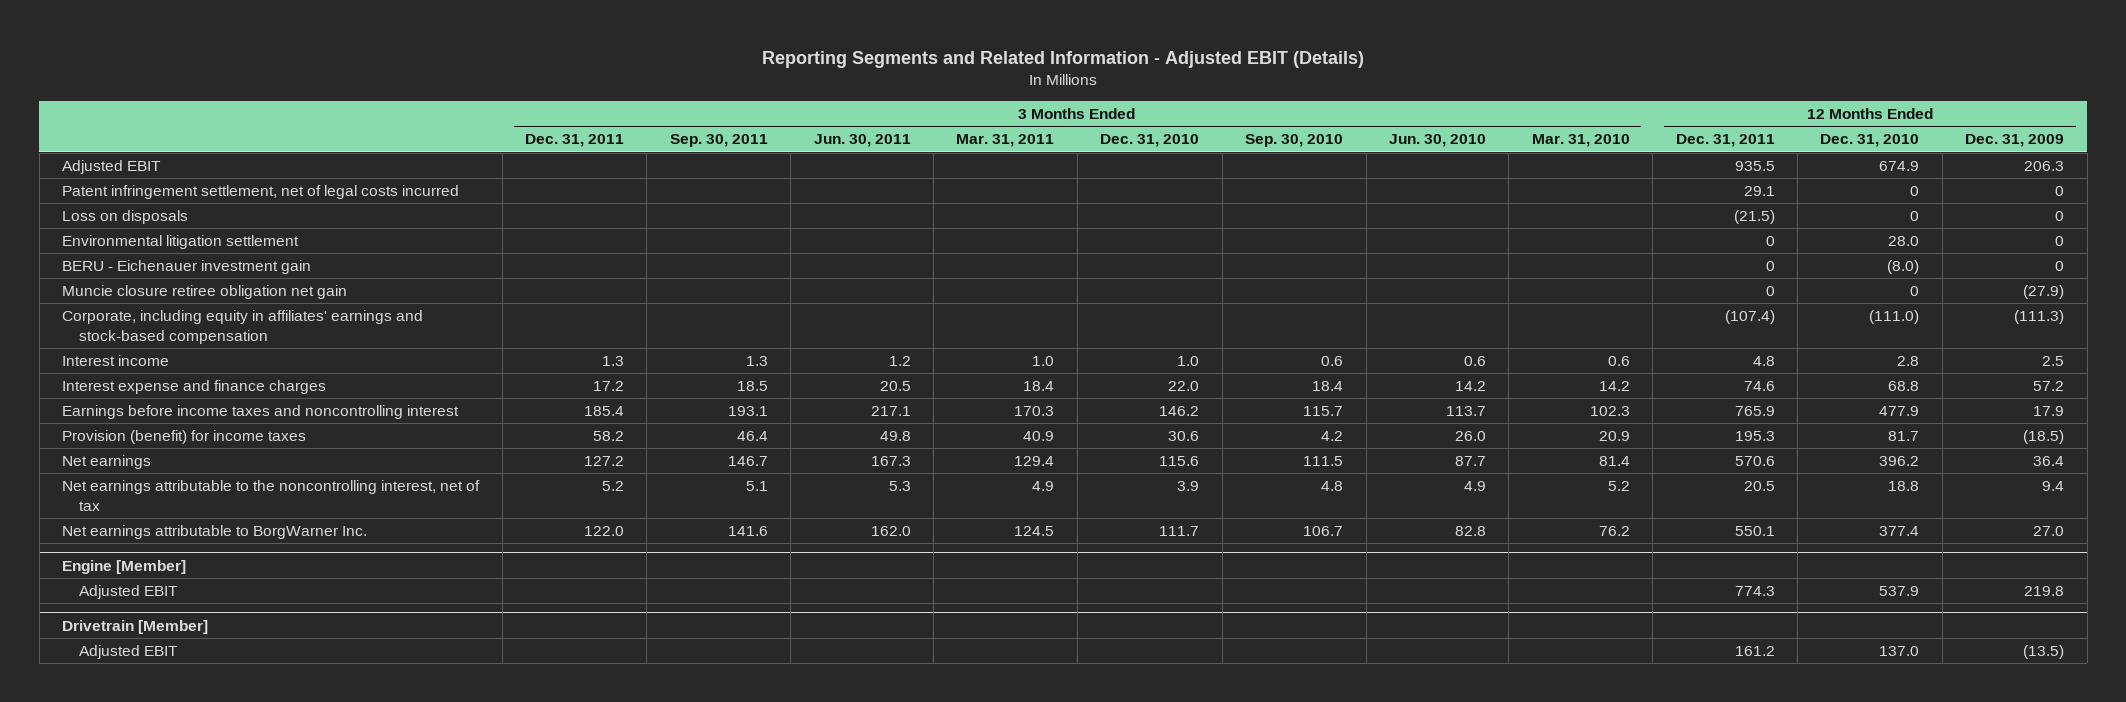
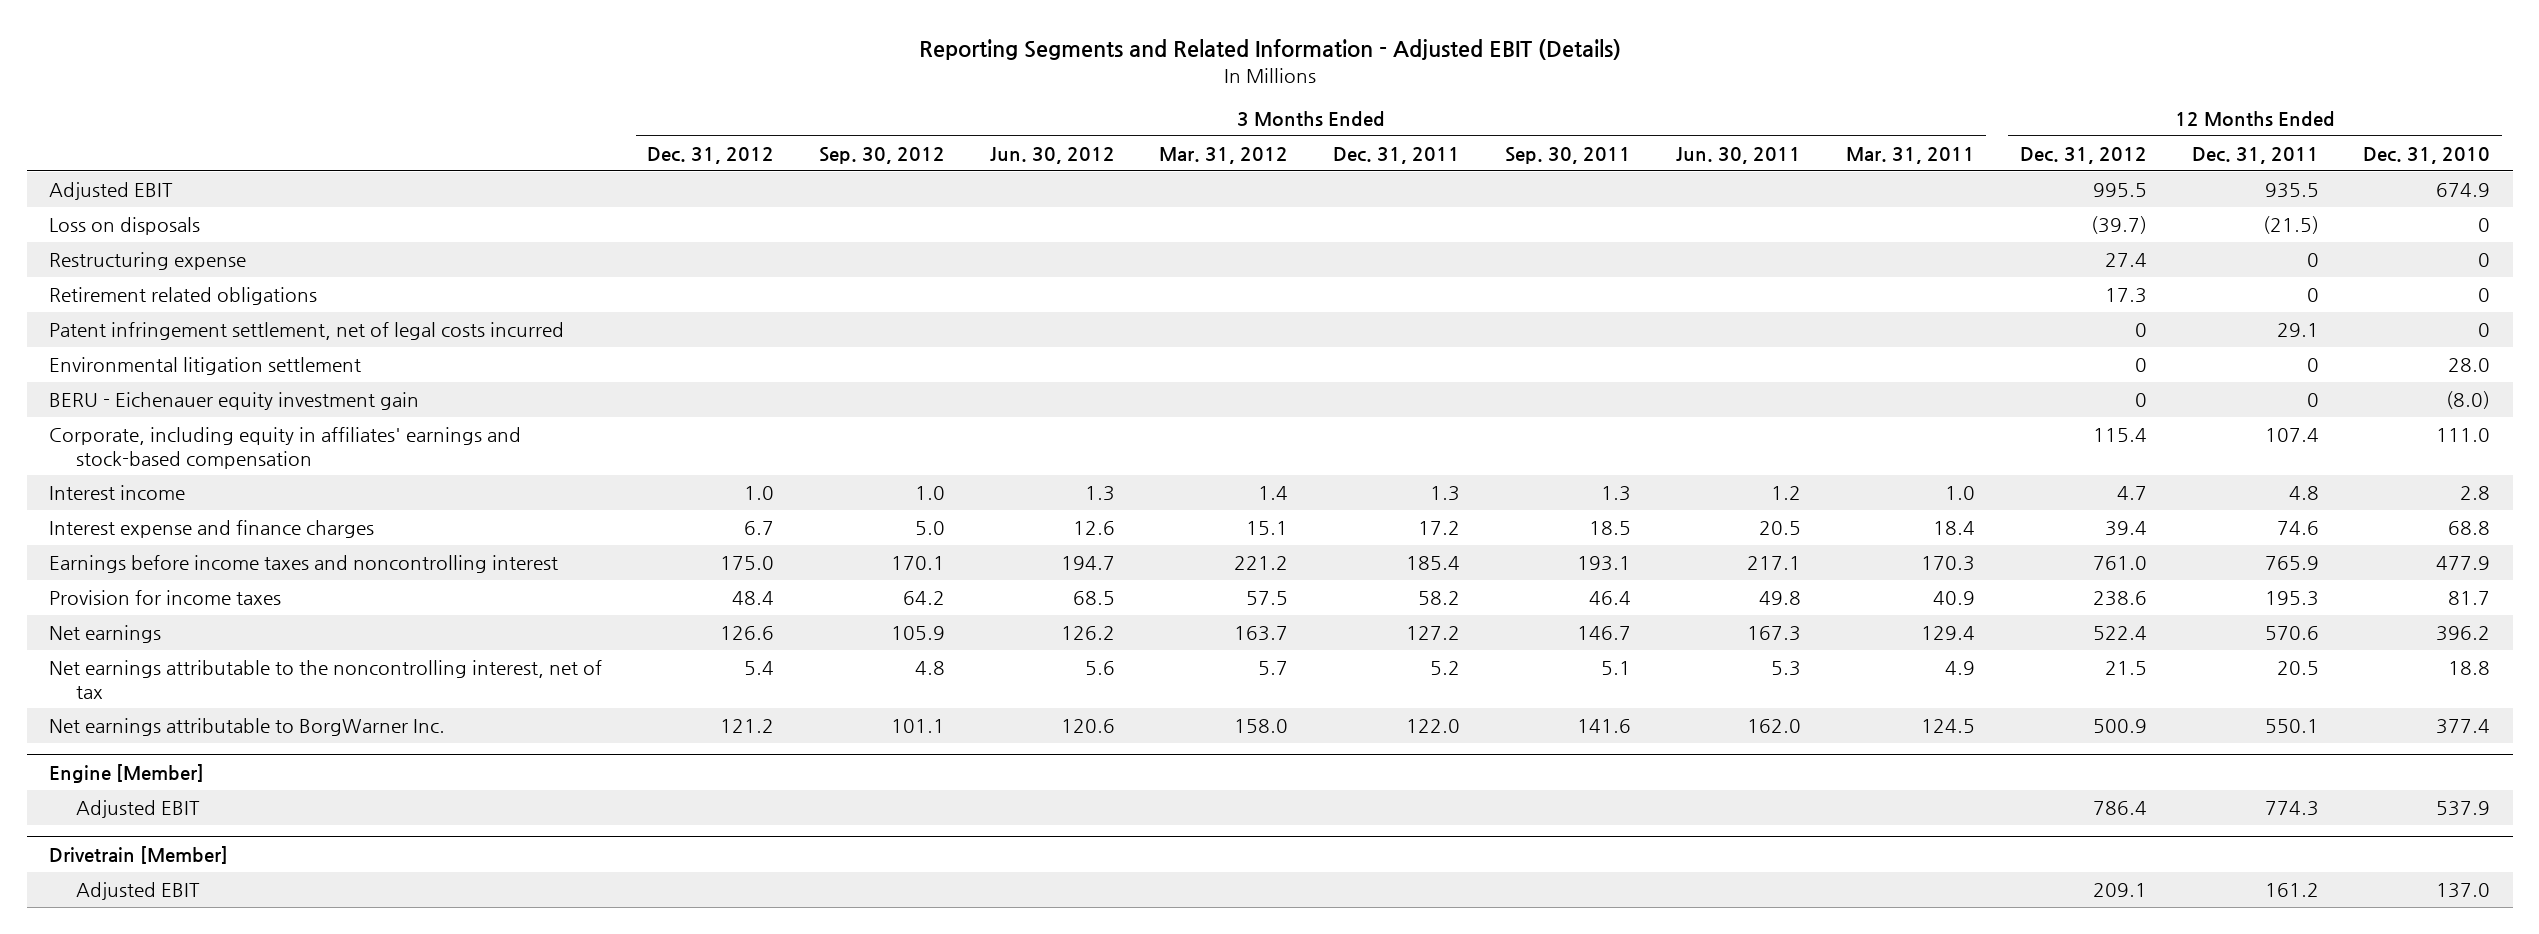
[1100,134,1200,148] Dec. 31, 2010 -> none
[1245,134,1344,148] Sep. 30, 2010 -> none
[1388,134,1486,148] Jun. 30, 2010 -> none
[1531,134,1630,148] Mar. 31, 2010 -> none
[1965,134,2065,148] Dec. 31, 2009 -> none
none -> [646,147,774,165] Dec. 31, 2012
none -> [818,147,945,165] Sep. 30, 2012
none -> [989,147,1115,165] Jun. 30, 2012
none -> [1159,147,1289,165] Mar. 31, 2012
none -> [2019,147,2147,165] Dec. 31, 2012
none -> [48,252,246,271] Restructuring expense
none -> [48,287,317,306] Retirement related obligations
[62,185,460,200] Patent infringement settlement, net of legal costs incurred -> [48,322,564,341] Patent infringement settlement, net of legal costs incurred
[62,285,348,300] Muncie closure retiree obligation net gain -> none
[62,260,312,275] BERU - Eichenauer investment gain -> [48,392,419,411] BERU - Eichenauer equity investment gain
[1724,310,1775,325] (107.4) -> [2264,428,2319,443] 107.4
[1869,310,1920,325] (111.0) -> [2436,428,2491,443] 111.0
[62,430,307,445] Provision (benefit) for income taxes -> [48,590,281,606] Provision for income taxes

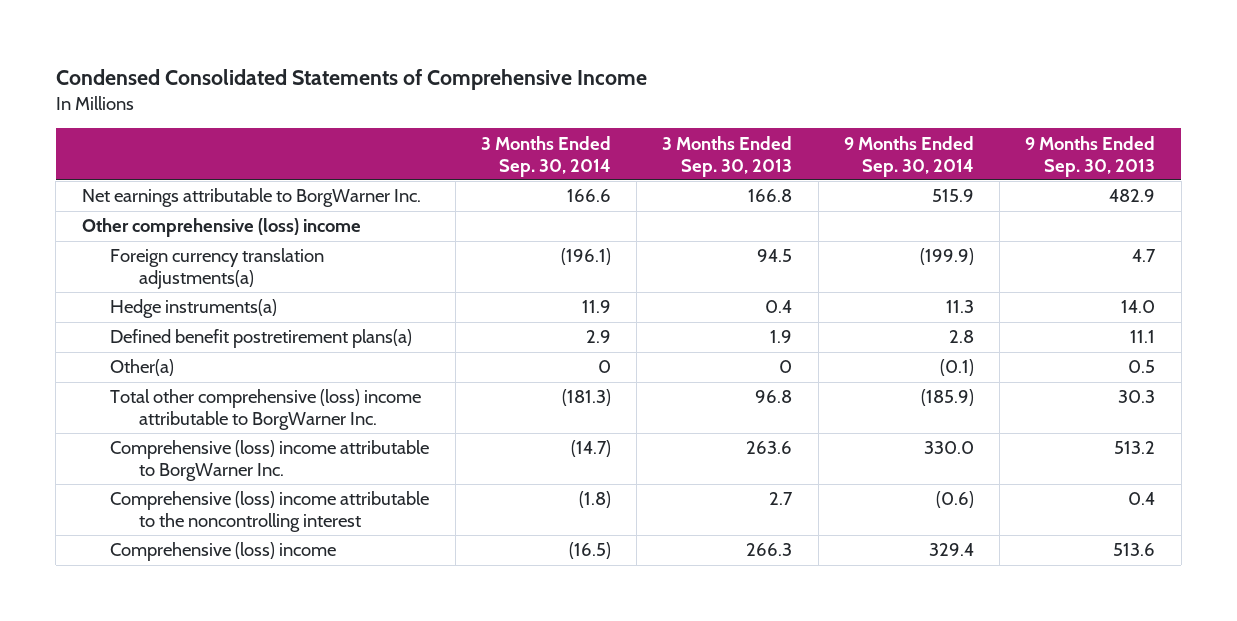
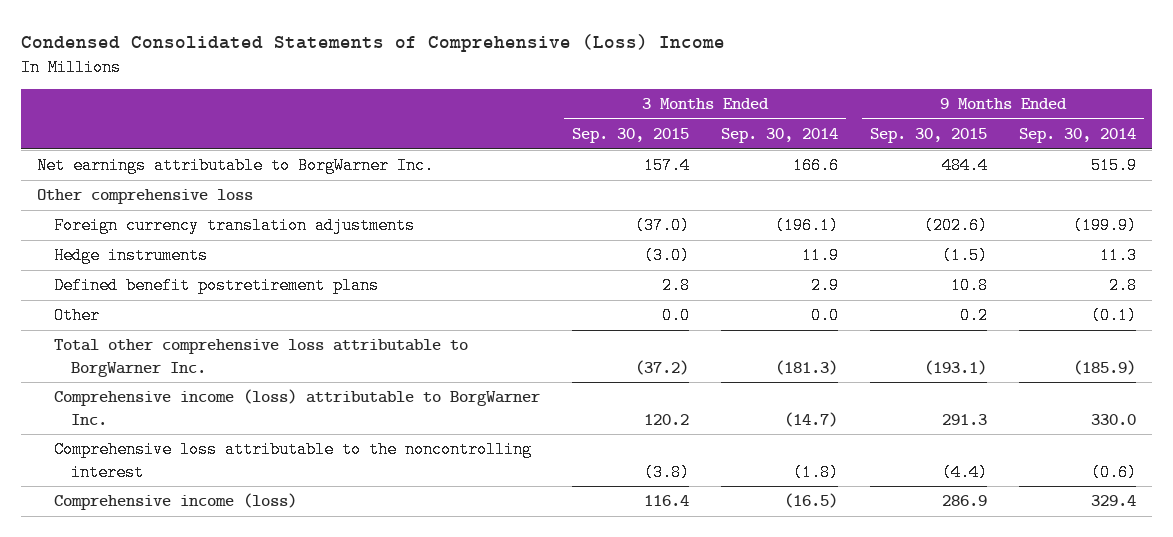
[55,68,647,90] Condensed Consolidated Statements of Comprehensive Income -> [21,34,726,53] Condensed Consolidated Statements of Comprehensive (Loss) Income
[662,135,793,177] 3 Months Ended Sep. 30, 2013 -> none
[1025,135,1156,177] 9 Months Ended Sep. 30, 2013 -> none
none -> [571,128,689,144] Sep. 30, 2015
none -> [869,128,987,144] Sep. 30, 2015
[81,218,361,238] Other comprehensive (loss) income -> [37,189,254,205] Other comprehensive loss
[110,248,325,290] Foreign currency translation adjustments(a) -> [53,217,415,235] Foreign currency translation adjustments
[110,299,278,319] Hedge instruments(a) -> [53,247,208,265] Hedge instruments
[110,329,413,349] Defined benefit postretirement plans(a) -> [53,277,379,295] Defined benefit postretirement plans
[110,359,175,377] Other(a) -> [53,307,100,325] Other
[597,360,611,374] 0 -> [810,307,839,325] 0.0
[110,389,422,431] Total other comprehensive (loss) income attributable to BorgWarner Inc. -> [53,339,468,377] Total other comprehensive loss attributable to BorgWarner Inc.
[110,440,430,482] Comprehensive (loss) income attributable to BorgWarner Inc. -> [53,389,540,425] Comprehensive income (loss) attributable to BorgWarner Inc.
[110,491,430,533] Comprehensive (loss) income attributable to the noncontrolling interest -> [53,441,532,481] Comprehensive loss attributable to the noncontrolling interest
[110,542,337,562] Comprehensive (loss) income -> [53,493,297,511] Comprehensive income (loss)

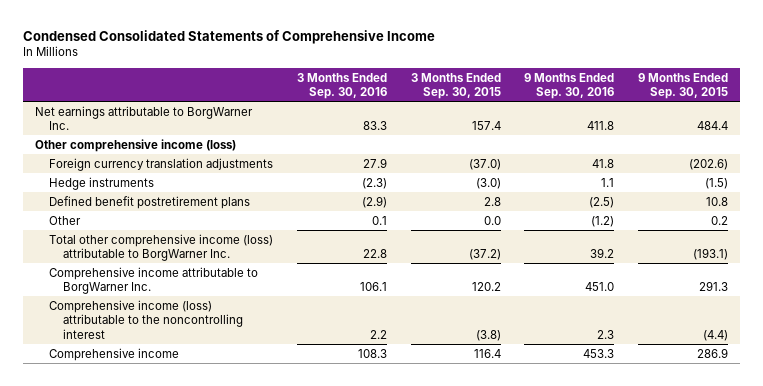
[21,34,726,53] Condensed Consolidated Statements of Comprehensive (Loss) Income -> [23,29,436,44] Condensed Consolidated Statements of Comprehensive Income
[720,128,838,144] Sep. 30, 2014 -> none
[1018,128,1136,144] Sep. 30, 2014 -> none
none -> [296,72,387,100] 3 Months Ended Sep. 30, 2016
none -> [524,72,615,100] 9 Months Ended Sep. 30, 2016
[37,189,254,205] Other comprehensive loss -> [35,138,237,152] Other comprehensive income (loss)
[53,339,468,377] Total other comprehensive loss attributable to BorgWarner Inc. -> [49,233,274,262] Total other comprehensive income (loss) attributable to BorgWarner Inc.
[53,389,540,425] Comprehensive income (loss) attributable to BorgWarner Inc. -> [49,266,259,295] Comprehensive income attributable to BorgWarner Inc.
[53,441,532,481] Comprehensive loss attributable to the noncontrolling interest -> [49,299,244,339] Comprehensive income (loss) attributable to the noncontrolling interest
[53,493,297,511] Comprehensive income (loss) -> [49,347,180,361] Comprehensive income

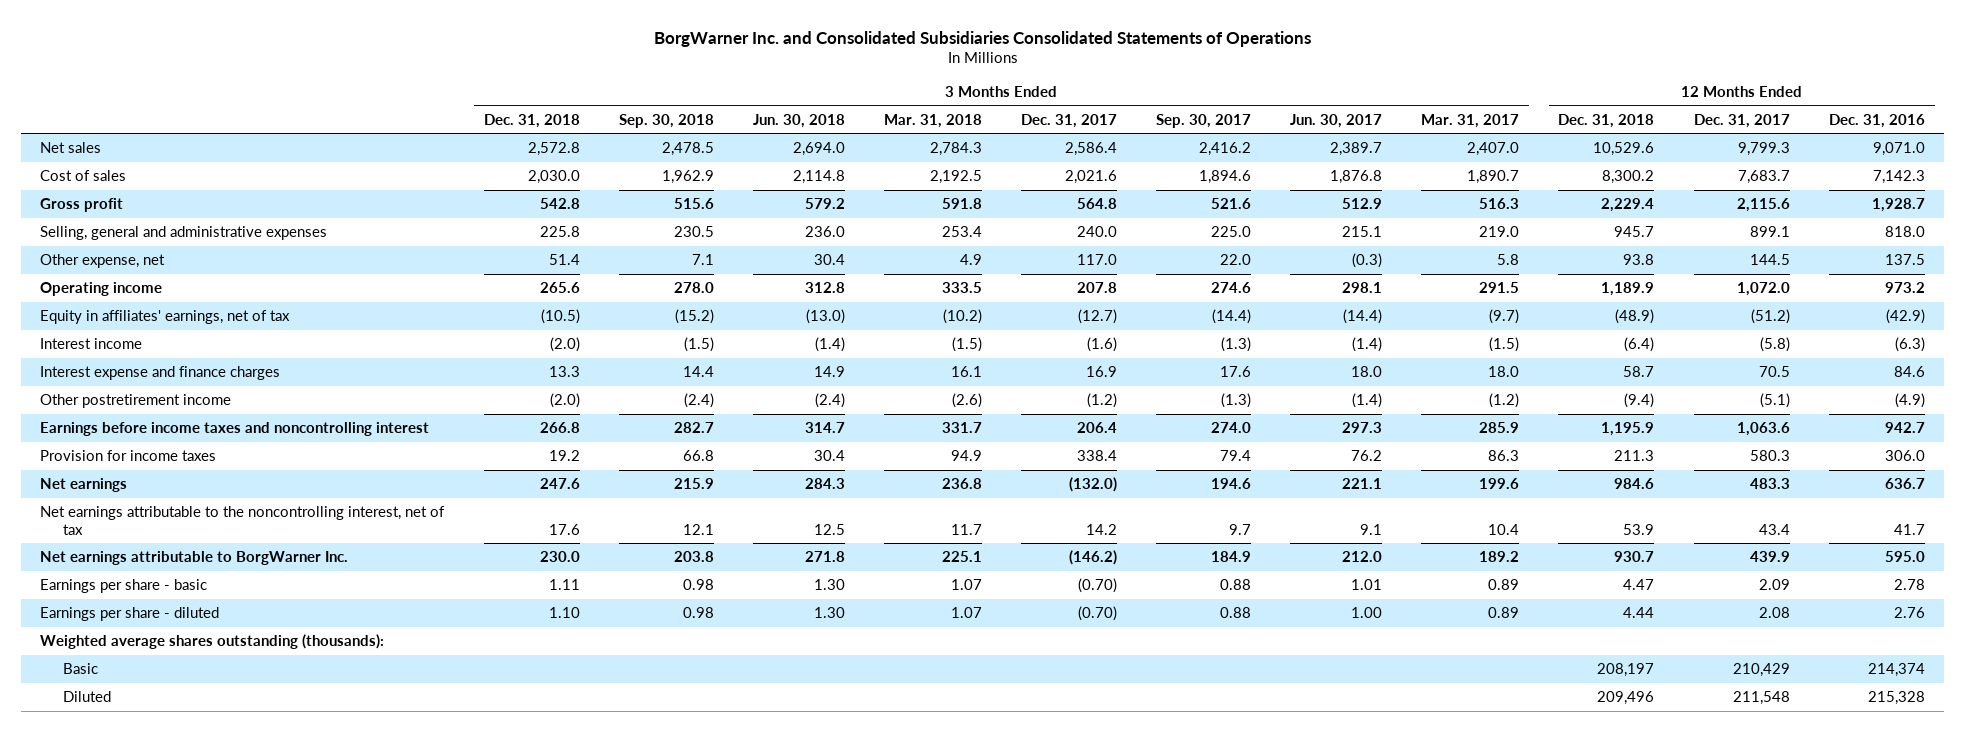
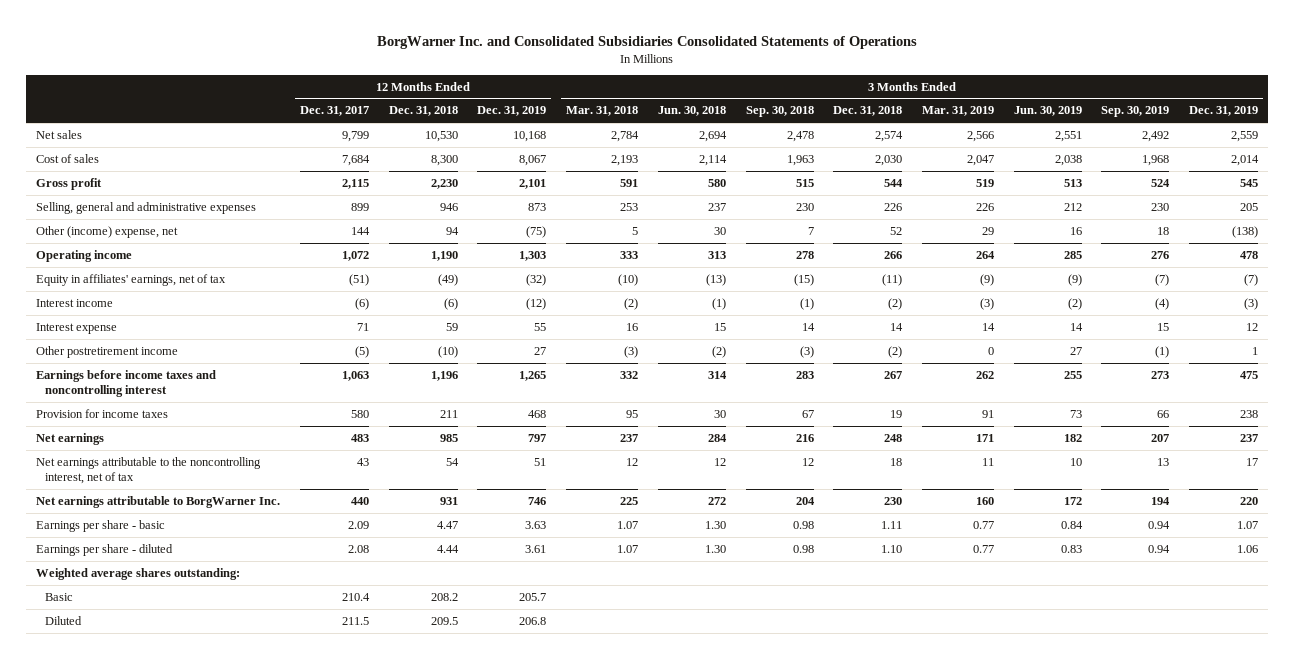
[1021,113,1118,128] Dec. 31, 2017 -> none
[1156,113,1252,128] Sep. 30, 2017 -> none
[1290,113,1383,128] Jun. 30, 2017 -> none
[1421,113,1520,128] Mar. 31, 2017 -> none
[1828,113,1925,128] Dec. 31, 2016 -> none
none -> [477,106,547,117] Dec. 31, 2019
none -> [921,106,994,117] Mar. 31, 2019
none -> [1013,106,1082,117] Jun. 30, 2019
none -> [1101,106,1170,118] Sep. 30, 2019
none -> [1189,106,1259,117] Dec. 31, 2019
[527,142,580,157] 2,572.8 -> [875,130,904,142] 2,574
[661,142,714,157] 2,478.5 -> [786,130,814,142] 2,478
[792,142,845,157] 2,694.0 -> [698,130,727,142] 2,694
[929,142,982,157] 2,784.3 -> [611,130,640,142] 2,784
[1593,142,1655,157] 10,529.6 -> [424,130,458,142] 10,530
[1737,142,1790,157] 9,799.3 -> [341,130,369,142] 9,799
[527,170,580,185] 2,030.0 -> [875,154,903,166] 2,030
[661,170,714,185] 1,962.9 -> [786,154,814,166] 1,963
[792,170,845,185] 2,114.8 -> [698,154,727,166] 2,114
[929,170,982,185] 2,192.5 -> [611,154,639,166] 2,193
[1602,170,1655,185] 8,300.2 -> [430,154,458,166] 8,300
[1737,170,1790,185] 7,683.7 -> [341,154,370,166] 7,684
[539,198,580,210] 542.8 -> [884,178,904,187] 544
[673,198,714,210] 515.6 -> [795,178,814,187] 515
[804,198,845,210] 579.2 -> [707,178,726,187] 580
[941,198,982,210] 591.8 -> [620,178,639,187] 591
[1601,198,1655,213] 2,229.4 -> [430,178,458,189] 2,230
[1736,198,1790,213] 2,115.6 -> [341,178,369,189] 2,115
[539,226,580,238] 225.8 -> [884,202,903,211] 226
[673,226,714,238] 230.5 -> [795,202,814,211] 230
[804,226,845,238] 236.0 -> [707,202,726,211] 237
[941,226,982,238] 253.4 -> [620,202,639,211] 253
[1614,226,1655,238] 945.7 -> [439,202,458,211] 946
[1749,226,1790,238] 899.1 -> [350,202,369,211] 899
[40,254,166,269] Other expense, net -> [36,225,179,238] Other (income) expense, net
[548,254,580,266] 51.4 -> [890,226,903,235] 52
[691,254,714,266] 7.1 -> [807,226,814,235] 7
[813,254,845,266] 30.4 -> [713,226,726,235] 30
[959,254,982,266] 4.9 -> [632,226,639,235] 5
[1623,254,1655,266] 93.8 -> [445,226,459,235] 94
[1749,254,1790,266] 144.5 -> [350,226,370,235] 144
[539,282,580,294] 265.6 -> [884,250,903,259] 266
[673,282,714,294] 278.0 -> [795,250,814,259] 278
[804,282,845,294] 312.8 -> [707,250,726,259] 313
[941,282,982,294] 333.5 -> [620,250,639,259] 333
[1601,282,1655,297] 1,189.9 -> [430,250,458,261] 1,190
[1736,282,1790,297] 1,072.0 -> [341,250,369,261] 1,072
[540,309,580,325] (10.5) -> [882,273,903,286] (11)
[674,309,714,325] (15.2) -> [793,273,814,286] (15)
[805,309,845,325] (13.0) -> [705,273,726,286] (13)
[942,309,982,325] (10.2) -> [618,273,639,286] (10)
[1615,309,1655,325] (48.9) -> [437,273,458,286] (49)
[1750,309,1790,325] (51.2) -> [348,273,369,286] (51)
[549,337,580,353] (2.0) -> [888,297,903,310] (2)
[683,337,714,353] (1.5) -> [799,297,814,310] (1)
[814,337,845,353] (1.4) -> [711,297,726,310] (1)
[951,337,982,353] (1.5) -> [624,297,639,310] (2)
[1624,337,1655,353] (6.4) -> [443,297,458,310] (6)
[1759,337,1790,353] (5.8) -> [354,297,369,310] (6)
[40,366,281,381] Interest expense and finance charges -> [36,322,118,334] Interest expense
[548,366,580,378] 13.3 -> [890,322,904,331] 14
[682,366,714,378] 14.4 -> [801,322,815,331] 14
[813,366,845,378] 14.9 -> [713,322,726,331] 15
[950,366,982,378] 16.1 -> [626,322,639,331] 16
[1623,366,1655,378] 58.7 -> [445,322,458,331] 59
[1758,366,1790,378] 70.5 -> [356,322,369,331] 71
[549,393,580,409] (2.0) -> [888,345,903,358] (2)
[683,393,714,409] (2.4) -> [799,345,814,358] (3)
[814,393,845,409] (2.4) -> [711,345,726,358] (2)
[951,393,982,409] (2.6) -> [624,345,639,358] (3)
[1624,393,1655,409] (9.4) -> [437,345,458,358] (10)
[1759,393,1790,409] (5.1) -> [354,345,369,358] (5)
[539,422,580,434] 266.8 -> [884,370,903,379] 267
[673,422,714,434] 282.7 -> [795,370,814,379] 283
[804,422,845,434] 314.7 -> [707,370,727,379] 314
[941,422,982,434] 331.7 -> [620,370,639,379] 332
[1601,422,1655,437] 1,195.9 -> [430,370,458,381] 1,196
[1736,422,1790,437] 1,063.6 -> [341,370,369,381] 1,063
[548,450,580,462] 19.2 -> [890,409,903,418] 19
[682,450,714,462] 66.8 -> [801,409,814,418] 67
[813,450,845,462] 30.4 -> [713,409,726,418] 30
[950,450,982,462] 94.9 -> [626,409,639,418] 95
[1614,450,1655,462] 211.3 -> [439,409,458,418] 211
[1749,450,1790,462] 580.3 -> [350,409,369,418] 580
[539,478,580,490] 247.6 -> [884,433,903,442] 248
[673,478,714,490] 215.9 -> [795,433,814,442] 216
[804,478,845,490] 284.3 -> [707,433,727,442] 284
[941,478,982,490] 236.8 -> [620,433,639,442] 237
[1614,478,1655,490] 984.6 -> [439,433,458,442] 985
[1749,478,1790,490] 483.3 -> [350,433,369,442] 483
[548,523,580,535] 17.6 -> [890,457,903,466] 18
[682,523,714,535] 12.1 -> [801,457,814,466] 12
[813,523,845,535] 12.5 -> [713,457,726,466] 12
[950,523,982,535] 11.7 -> [626,457,639,466] 12
[1623,523,1655,535] 53.9 -> [445,457,459,466] 54
[1758,523,1790,535] 43.4 -> [356,457,369,466] 43
[539,551,580,563] 230.0 -> [884,496,903,505] 230
[673,551,714,563] 203.8 -> [795,496,815,505] 204
[804,551,845,563] 271.8 -> [707,496,726,505] 272
[941,551,982,563] 225.1 -> [620,496,639,505] 225
[1614,551,1655,563] 930.7 -> [439,496,458,505] 931
[1749,551,1790,563] 439.9 -> [350,496,369,505] 440
[40,634,385,650] Weighted average shares outstanding (thousands): -> [36,567,241,580] Weighted average shares outstanding:
[1597,663,1655,678] 208,197 -> [430,592,458,601] 208.2
[1732,663,1790,678] 210,429 -> [341,592,370,601] 210.4
[1597,691,1655,706] 209,496 -> [430,616,458,625] 209.5
[1732,691,1790,706] 211,548 -> [341,616,369,625] 211.5

